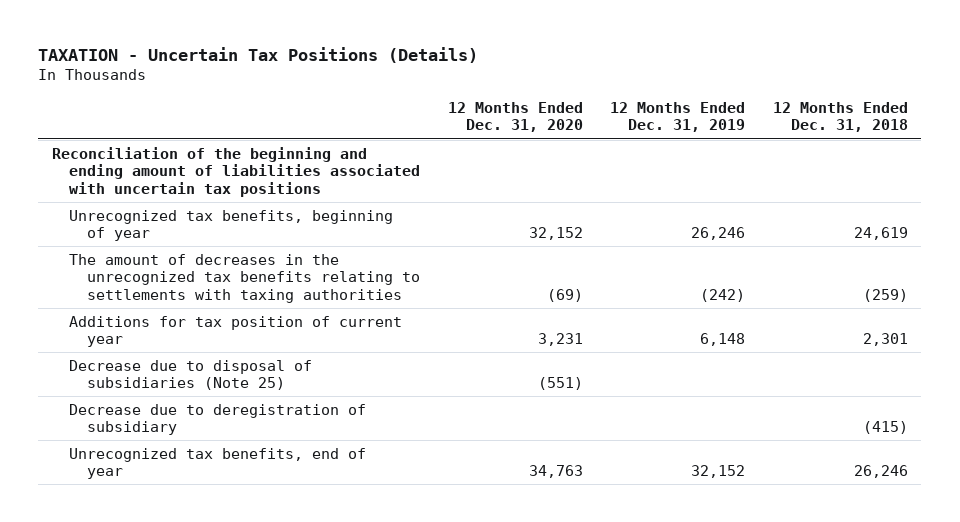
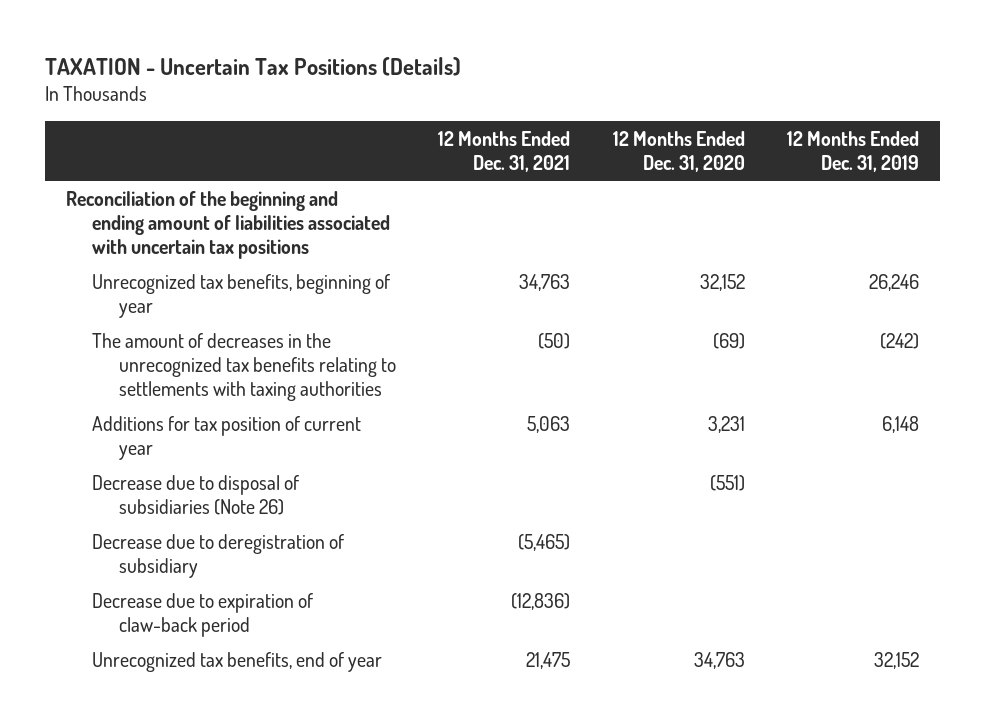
[772,101,908,133] 12 Months Ended Dec. 31, 2018 -> none
none -> [438,130,571,172] 12 Months Ended Dec. 31, 2021
[69,359,313,391] Decrease due to disposal of subsidiaries (Note 25) -> [92,474,300,515] Decrease due to disposal of subsidiaries (Note 26)
none -> [92,592,314,637] Decrease due to expiration of claw-back period

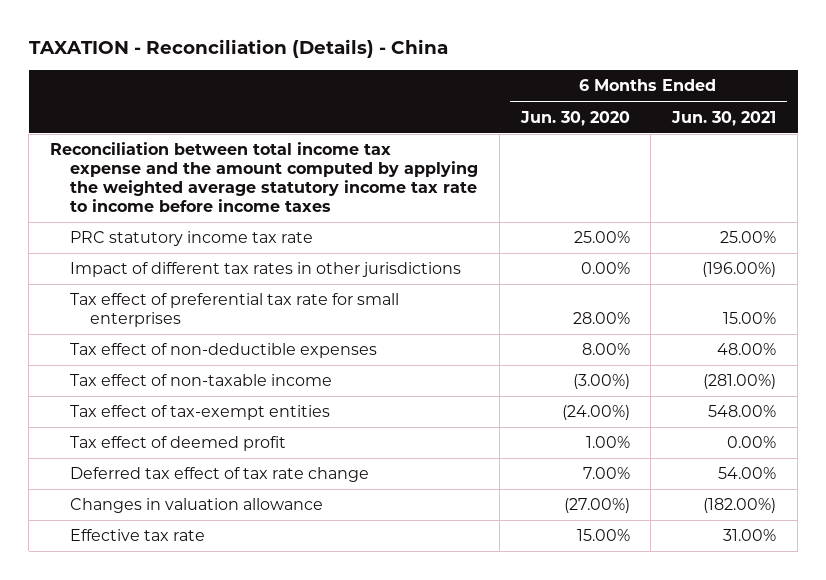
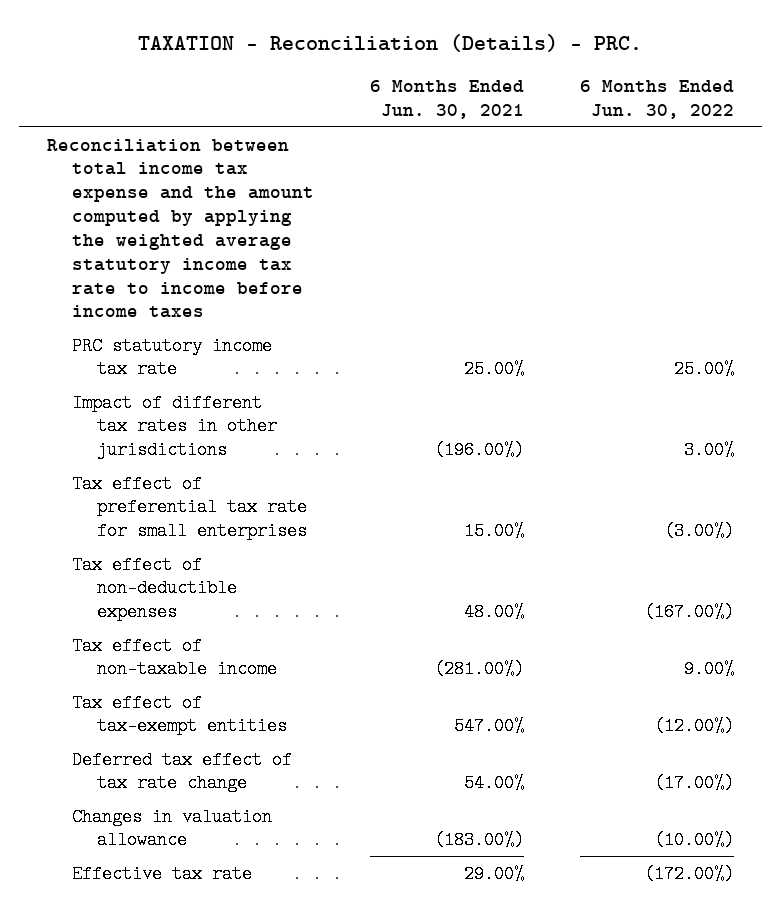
[28,38,448,58] TAXATION - Reconciliation (Details) - China -> [138,33,643,52] TAXATION - Reconciliation (Details) - PRC.
[519,110,630,126] Jun. 30, 2020 -> none
none -> [579,80,734,120] 6 Months Ended Jun. 30, 2022
[69,436,286,452] Tax effect of deemed profit -> none
[708,405,777,418] 548.00% -> [453,717,524,736] 547.00%
[703,498,777,514] (182.00%) -> [433,831,524,850] (183.00%)
[723,529,777,542] 31.00% -> [463,864,524,883] 29.00%

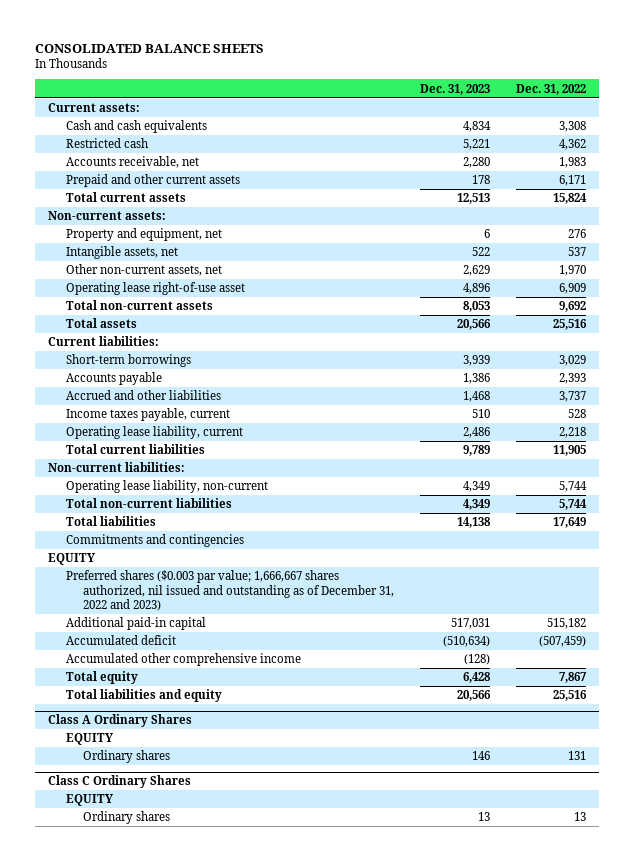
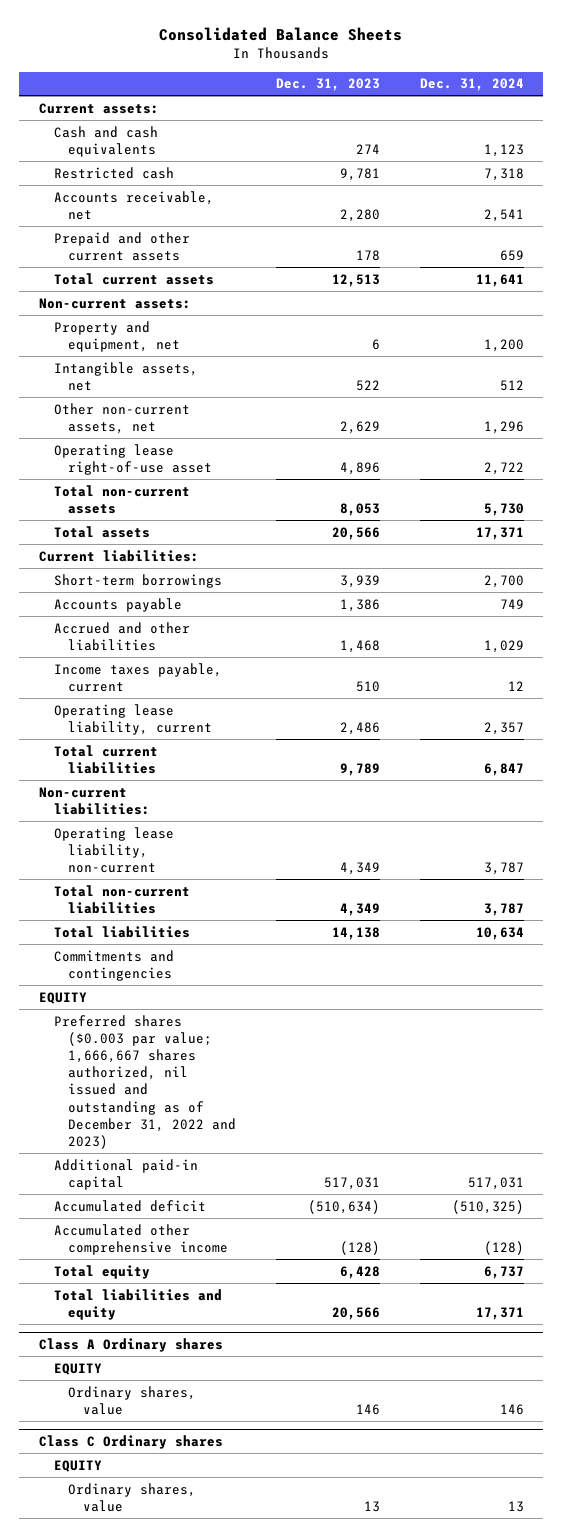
[35,43,265,53] CONSOLIDATED BALANCE SHEETS -> [159,26,403,41] Consolidated Balance Sheets
[515,83,586,95] Dec. 31, 2022 -> none
none -> [419,78,524,92] Dec. 31, 2024
[462,121,491,133] 4,834 -> [355,143,380,154] 274
[462,139,490,151] 5,221 -> [339,167,380,181] 9,781
[48,714,193,728] Class A Ordinary Shares -> [38,1338,223,1353] Class A Ordinary shares
[82,750,170,764] Ordinary shares -> [68,1385,197,1415] Ordinary shares, value
[48,775,192,789] Class C Ordinary Shares -> [38,1435,223,1450] Class C Ordinary shares
[82,811,170,825] Ordinary shares -> [68,1482,197,1512] Ordinary shares, value

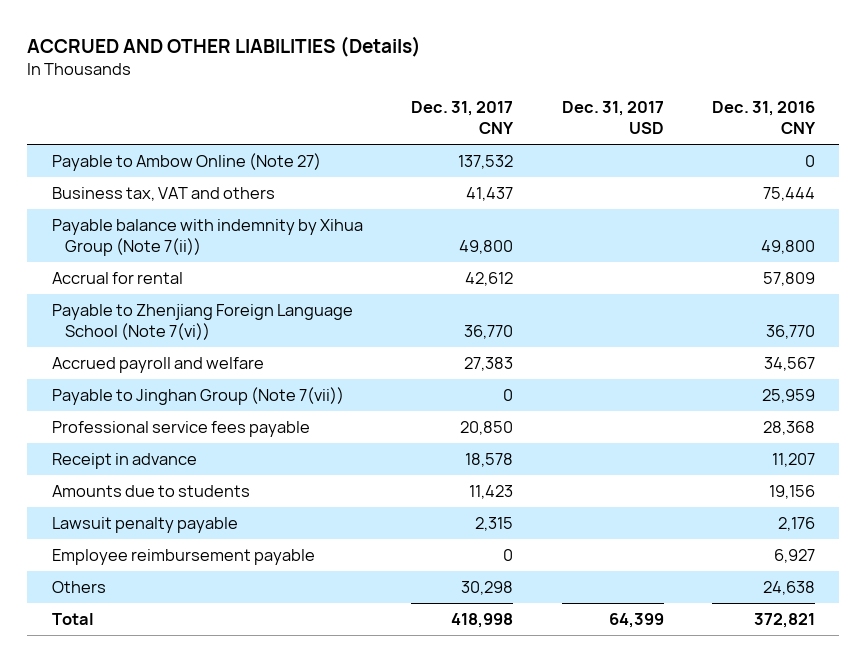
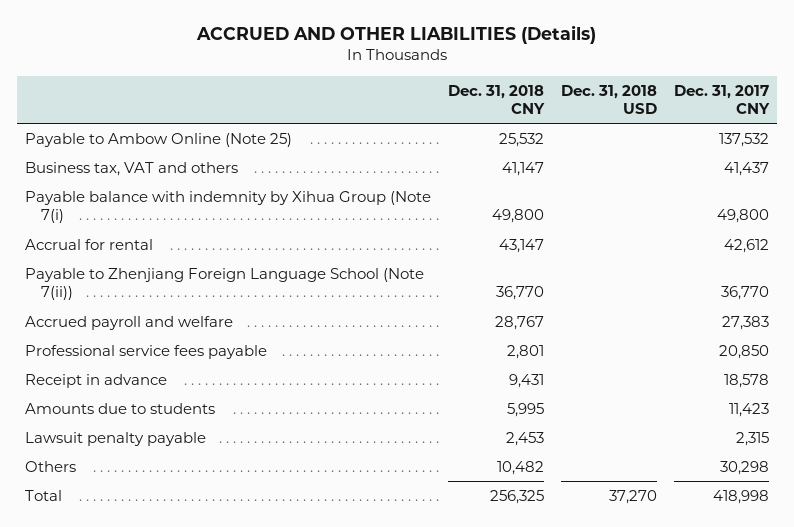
[561,101,664,134] Dec. 31, 2017 USD -> none
[711,101,816,134] Dec. 31, 2016 CNY -> none
none -> [447,84,545,114] Dec. 31, 2018 CNY
none -> [560,84,657,114] Dec. 31, 2018 USD
[51,153,321,172] Payable to Ambow Online (Note 27) -> [24,132,292,147] Payable to Ambow Online (Note 25)
[51,219,363,256] Payable balance with indemnity by Xihua Group (Note 7(ii)) -> [24,190,431,224] Payable balance with indemnity by Xihua Group (Note 7(i)
[51,304,353,340] Payable to Zhenjiang Foreign Language School (Note 7(vi)) -> [24,267,424,301] Payable to Zhenjiang Foreign Language School (Note 7(ii))
[51,387,344,406] Payable to Jinghan Group (Note 7(vii)) -> none
[51,549,315,566] Employee reimbursement payable -> none

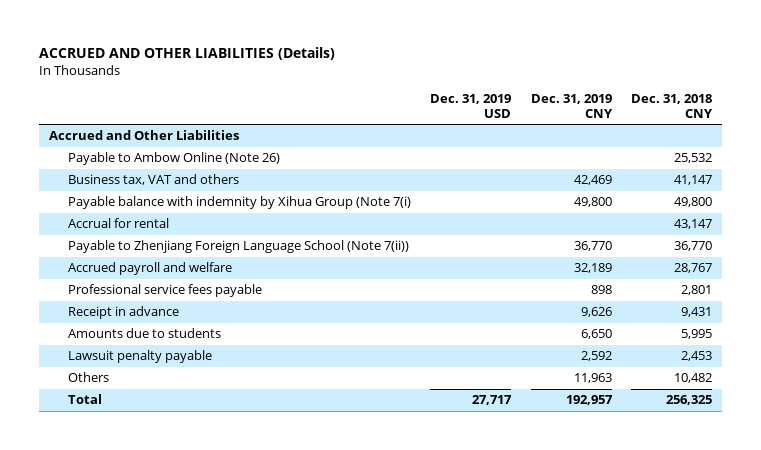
[560,84,657,114] Dec. 31, 2018 USD -> none
[673,84,770,114] Dec. 31, 2017 CNY -> none
none -> [430,93,512,118] Dec. 31, 2019 USD
none -> [530,93,613,118] Dec. 31, 2019 CNY
none -> [48,130,239,141] Accrued and Other Liabilities
[24,132,292,147] Payable to Ambow Online (Note 25) -> [67,152,280,166] Payable to Ambow Online (Note 26)

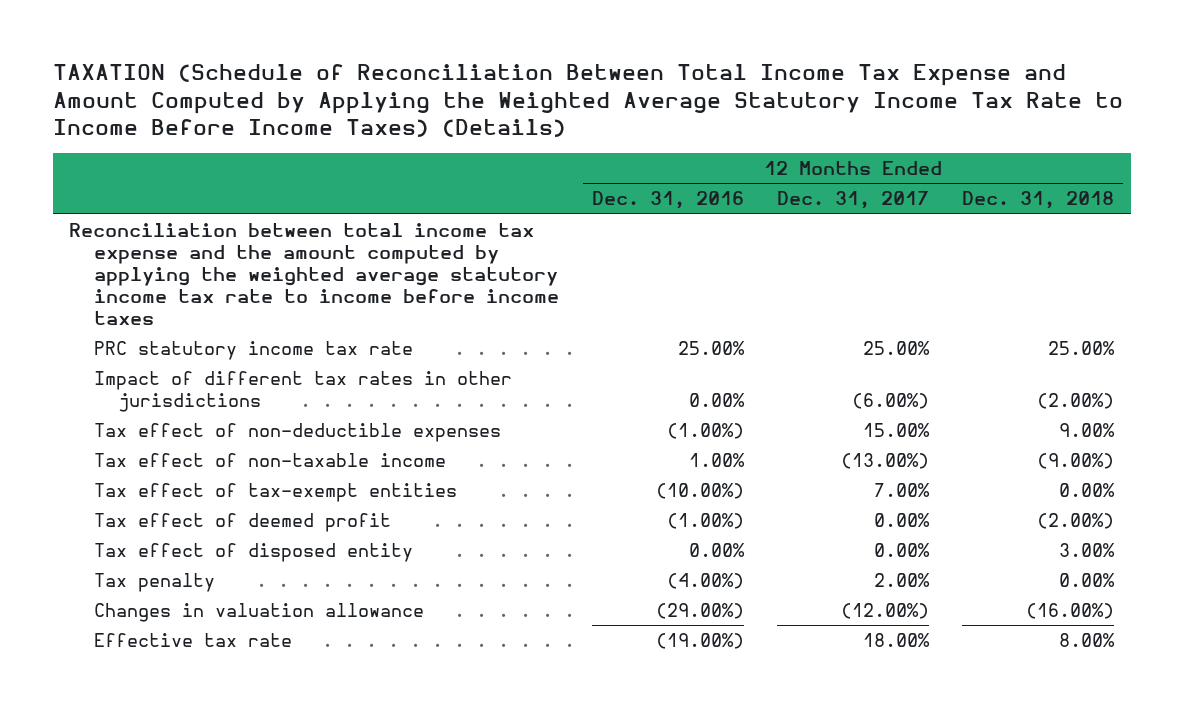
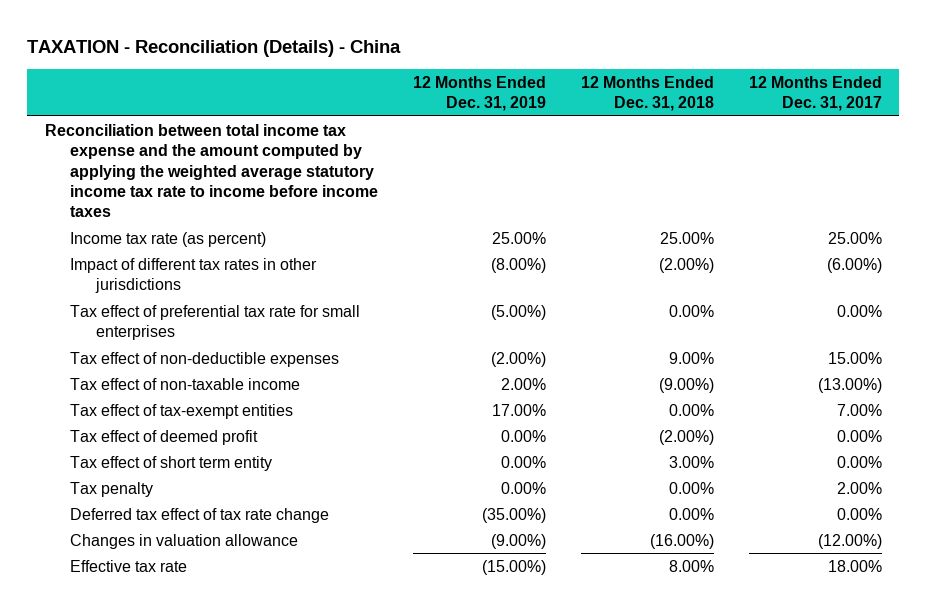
[52,64,1123,138] TAXATION (Schedule of Reconciliation Between Total Income Tax Expense and Amount Computed by Applying the Weighted Average Statutory Income Tax Rate to Income Before Income Taxes) (Details) -> [27,39,402,57] TAXATION - Reconciliation (Details) - China
[591,191,744,210] Dec. 31, 2016 -> none
none -> [413,75,547,111] 12 Months Ended Dec. 31, 2019
[93,340,413,360] PRC statutory income tax rate -> [70,231,267,247] Income tax rate (as percent)
none -> [70,304,361,341] Tax effect of preferential tax rate for small enterprises
[93,542,413,562] Tax effect of disposed entity -> [70,455,273,471] Tax effect of short term entity
none -> [70,507,330,523] Deferred tax effect of tax rate change

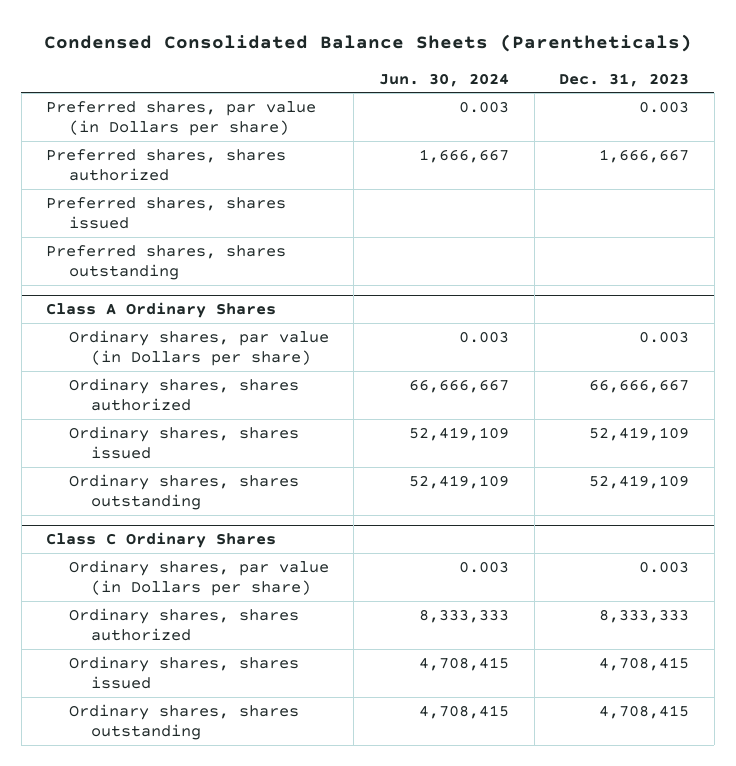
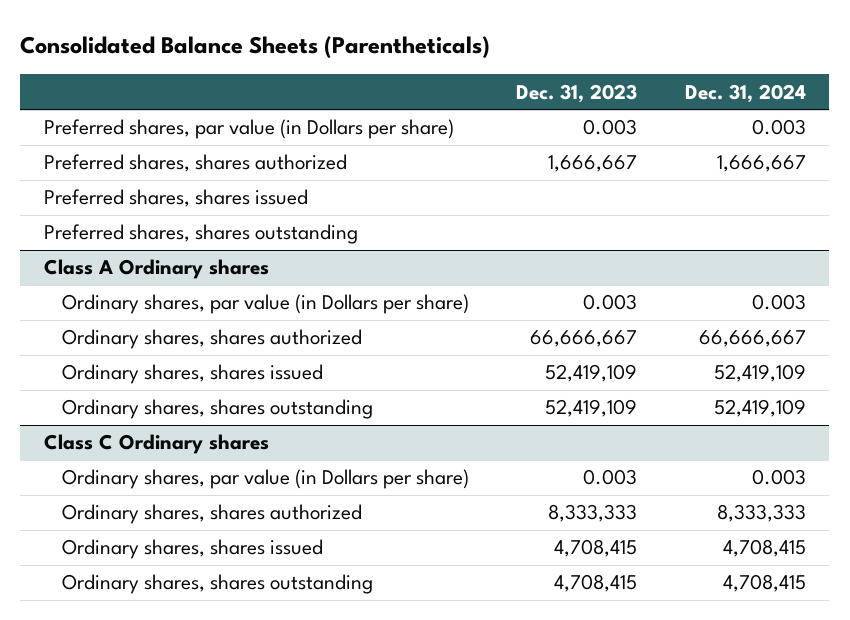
[43,33,692,52] Condensed Consolidated Balance Sheets (Parentheticals) -> [20,36,491,59] Consolidated Balance Sheets (Parentheticals)
[378,72,509,87] Jun. 30, 2024 -> none
none -> [684,83,806,103] Dec. 31, 2024
[46,301,277,318] Class A Ordinary Shares -> [44,259,270,280] Class A Ordinary shares
[46,531,277,548] Class C Ordinary Shares -> [44,434,270,455] Class C Ordinary shares

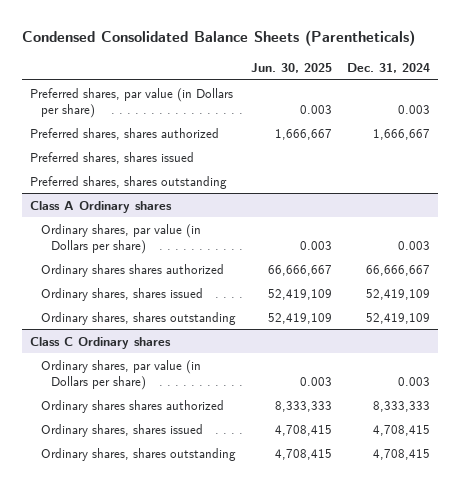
[20,36,491,59] Consolidated Balance Sheets (Parentheticals) -> [22,30,416,47] Condensed Consolidated Balance Sheets (Parentheticals)
[516,83,638,103] Dec. 31, 2023 -> none
none -> [250,63,332,74] Jun. 30, 2025
[62,329,363,350] Ordinary shares, shares authorized -> [40,263,224,277] Ordinary shares shares authorized
[62,504,363,525] Ordinary shares, shares authorized -> [40,399,224,413] Ordinary shares shares authorized

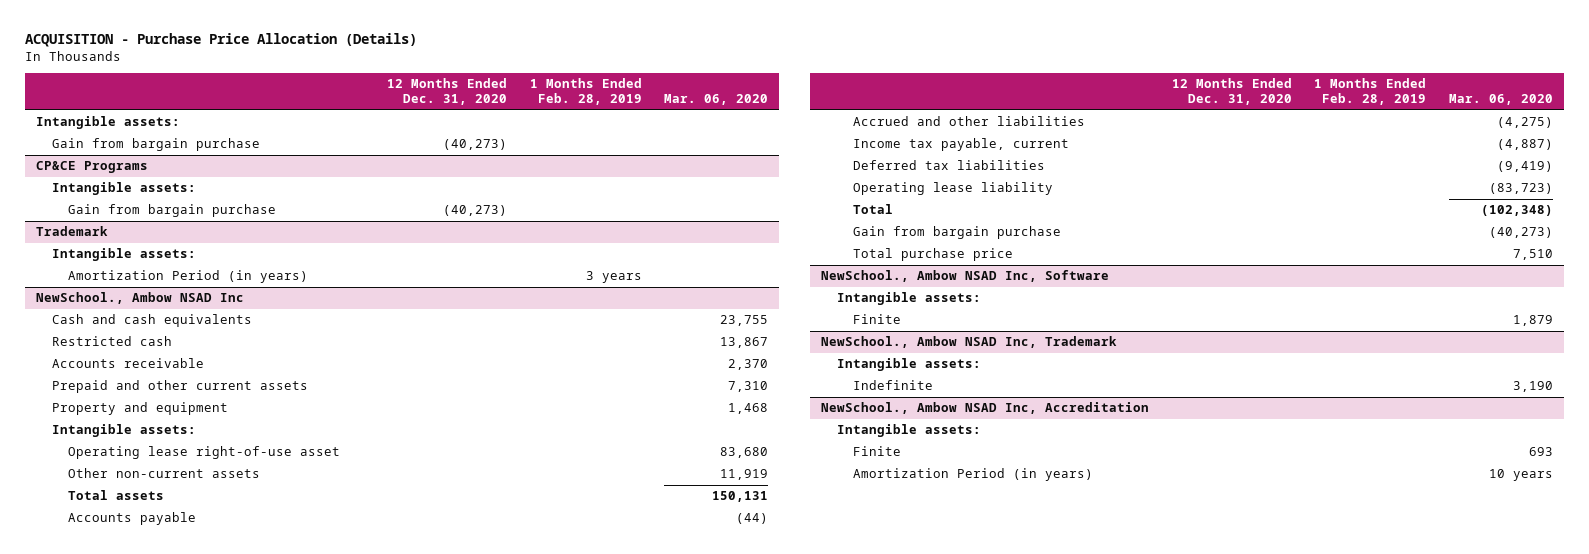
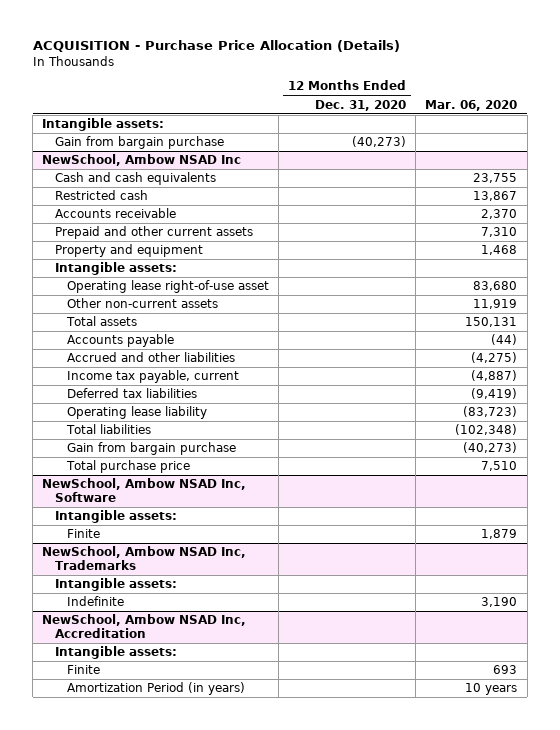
[529,78,642,106] 1 Months Ended Feb. 28, 2019 -> none
[36,161,149,174] CP&CE Programs -> none
[52,182,197,196] Intangible assets: -> none
[68,204,277,218] Gain from bargain purchase -> none
[36,226,109,237] Trademark -> none
[52,248,197,262] Intangible assets: -> none
[68,270,309,284] Amortization Period (in years) -> none
[36,292,245,305] NewSchool., Ambow NSAD Inc -> [42,154,242,167] NewSchool, Ambow NSAD Inc
[852,204,893,215] Total -> [65,424,151,435] Total liabilities
[821,270,1110,283] NewSchool., Ambow NSAD Inc, Software -> [42,478,247,502] NewSchool, Ambow NSAD Inc, Software
[821,336,1118,349] NewSchool., Ambow NSAD Inc, Trademark -> [42,546,247,570] NewSchool, Ambow NSAD Inc, Trademarks
[821,402,1150,415] NewSchool., Ambow NSAD Inc, Accreditation -> [42,614,247,638] NewSchool, Ambow NSAD Inc, Accreditation

